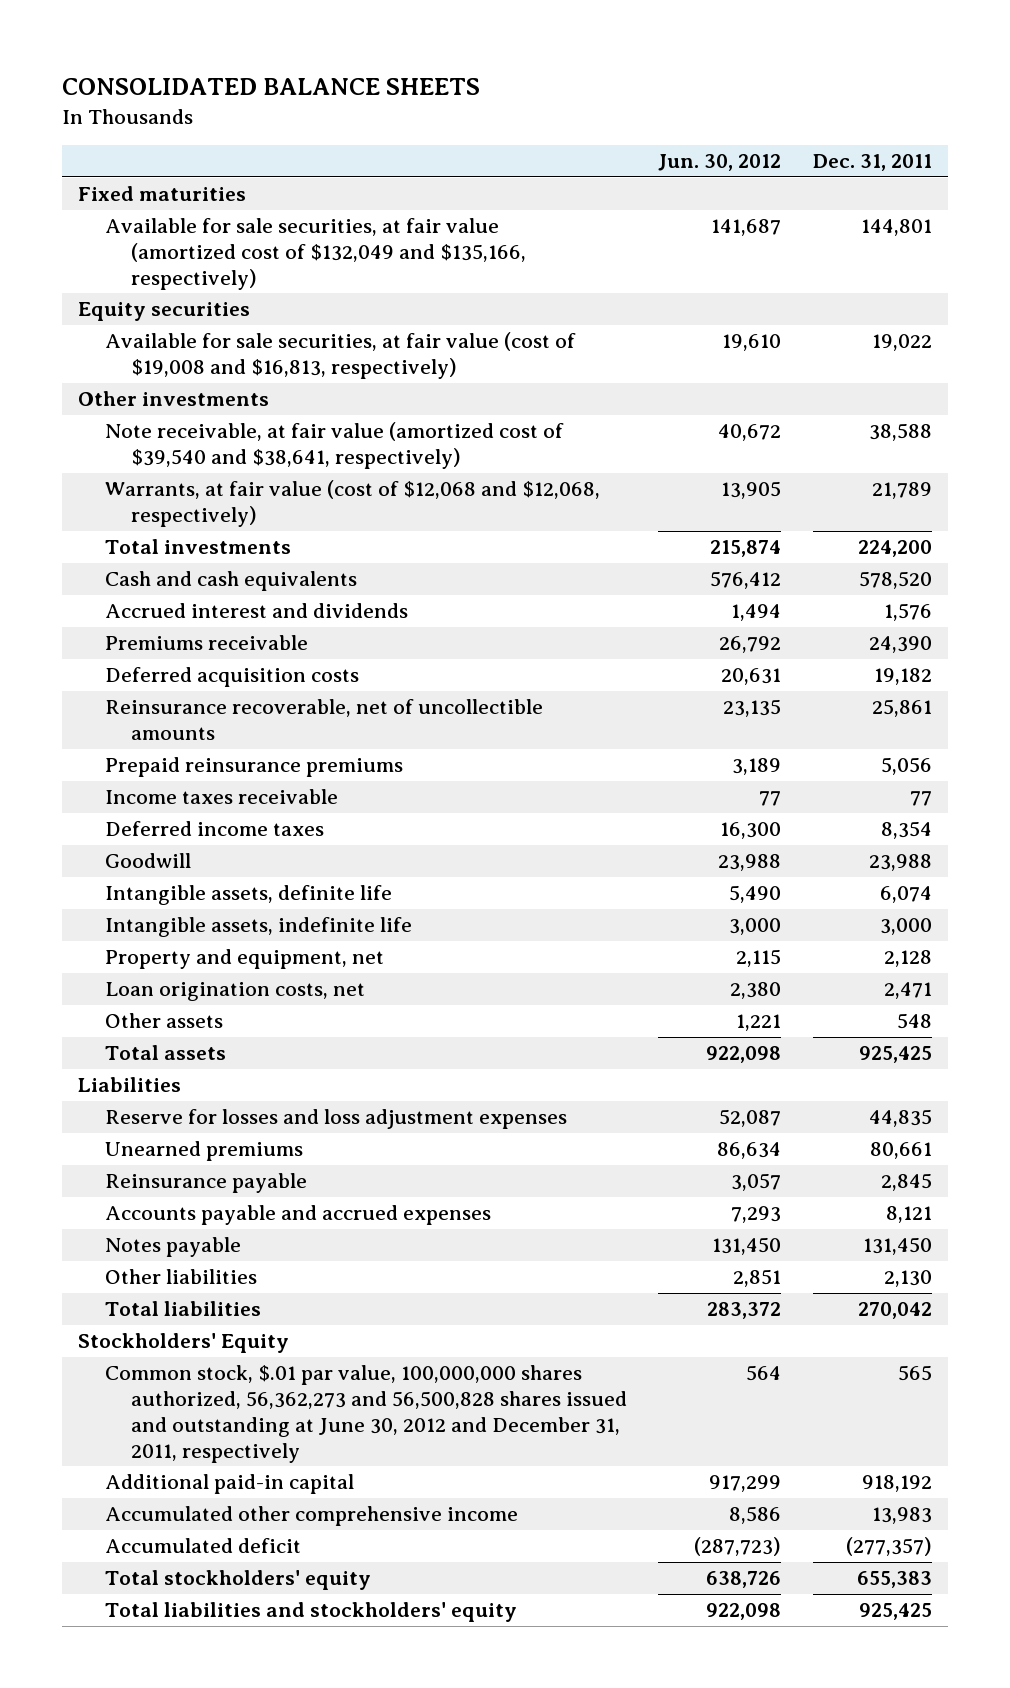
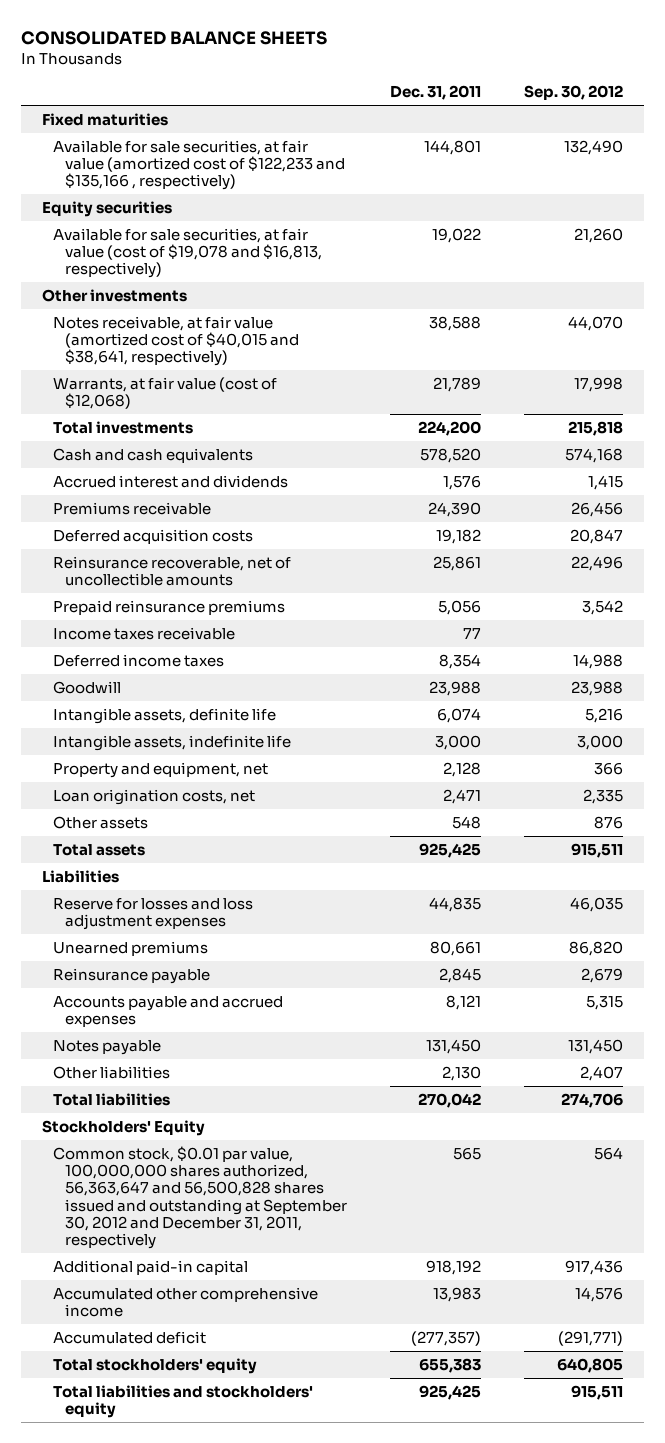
[658,154,782,172] Jun. 30, 2012 -> none
none -> [523,85,623,101] Sep. 30, 2012
[104,218,526,290] Available for sale securities, at fair value (amortized cost of $132,049 and $135,166, respectively) -> [53,139,345,191] Available for sale securities, at fair value (amortized cost of $122,233 and $135,166 , respectively)
[104,332,576,380] Available for sale securities, at fair value (cost of $19,008 and $16,813, respectively) -> [53,227,322,279] Available for sale securities, at fair value (cost of $19,078 and $16,813, respectively)
[104,422,564,470] Note receivable, at fair value (amortized cost of $39,540 and $38,641, respectively) -> [53,315,299,367] Notes receivable, at fair value (amortized cost of $40,015 and $38,641, respectively)
[104,480,600,528] Warrants, at fair value (cost of $12,068 and $12,068, respectively) -> [53,376,278,410] Warrants, at fair value (cost of $12,068)
[104,1365,627,1463] Common stock, $.01 par value, 100,000,000 shares authorized, 56,362,273 and 56,500,828 shares issued and outstanding at June 30, 2012 and December 31, 2011, respectively -> [53,1145,347,1250] Common stock, $0.01 par value, 100,000,000 shares authorized, 56,363,647 and 56,500,828 shares issued and outstanding at September 30, 2012 and December 31, 2011, respectively

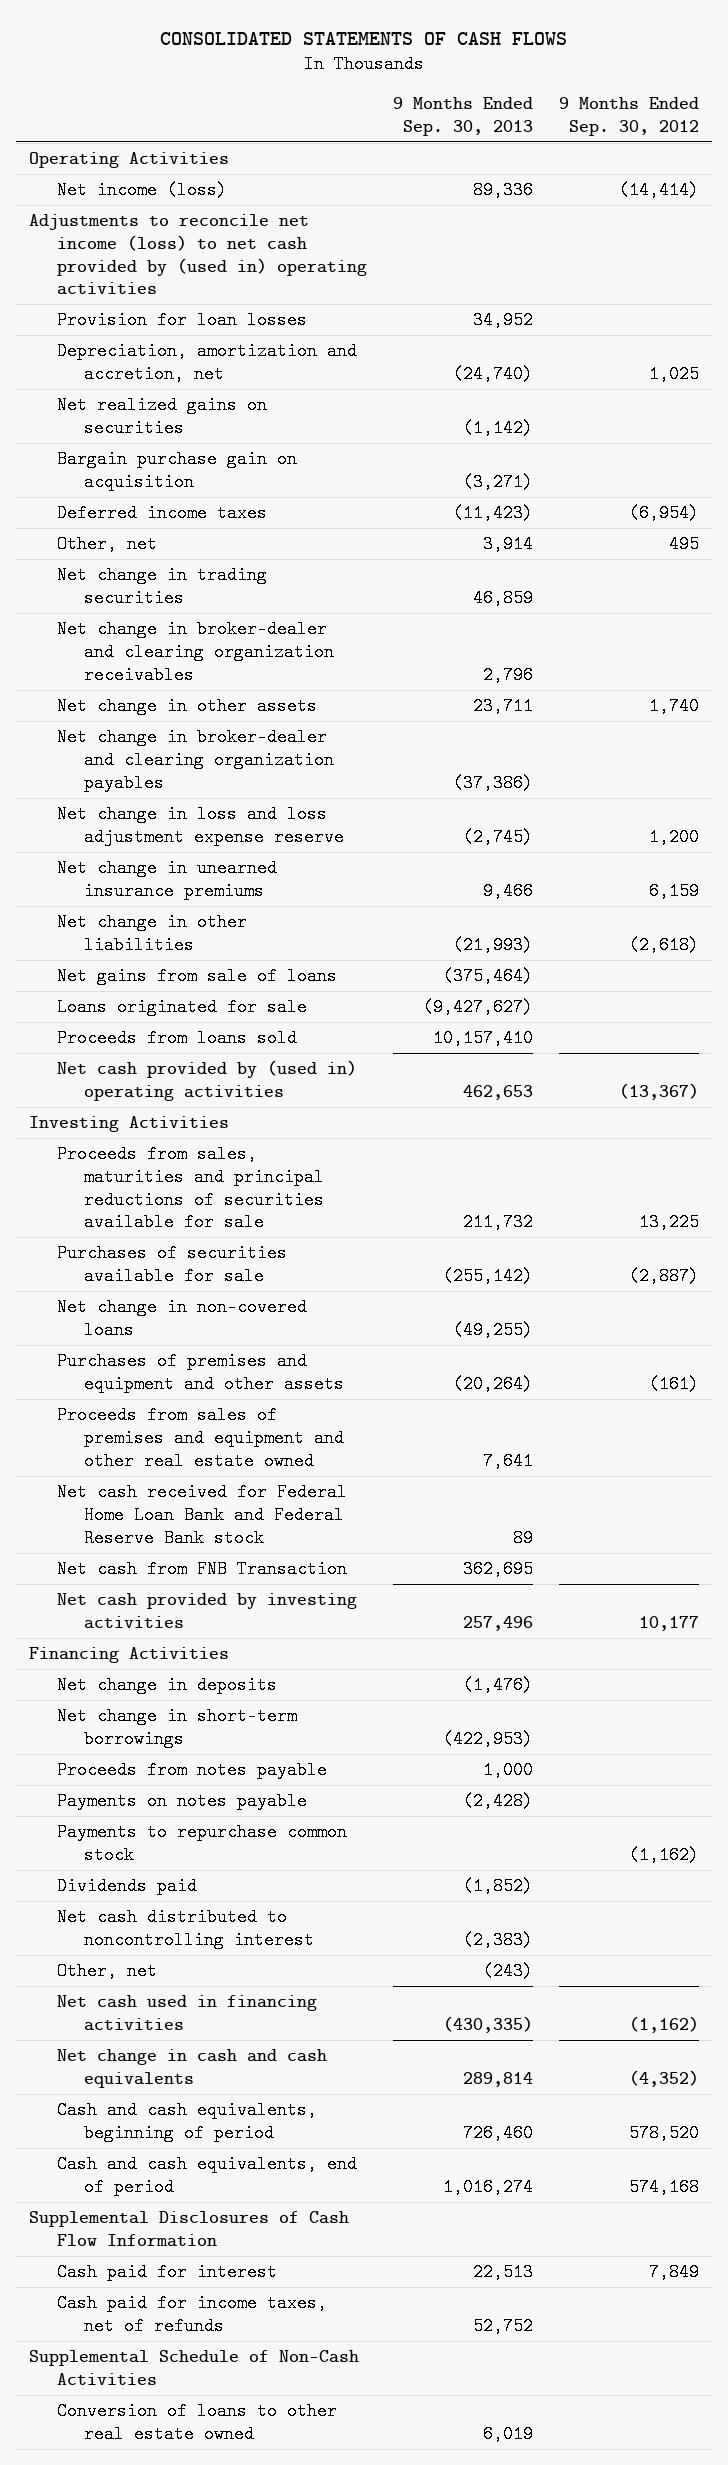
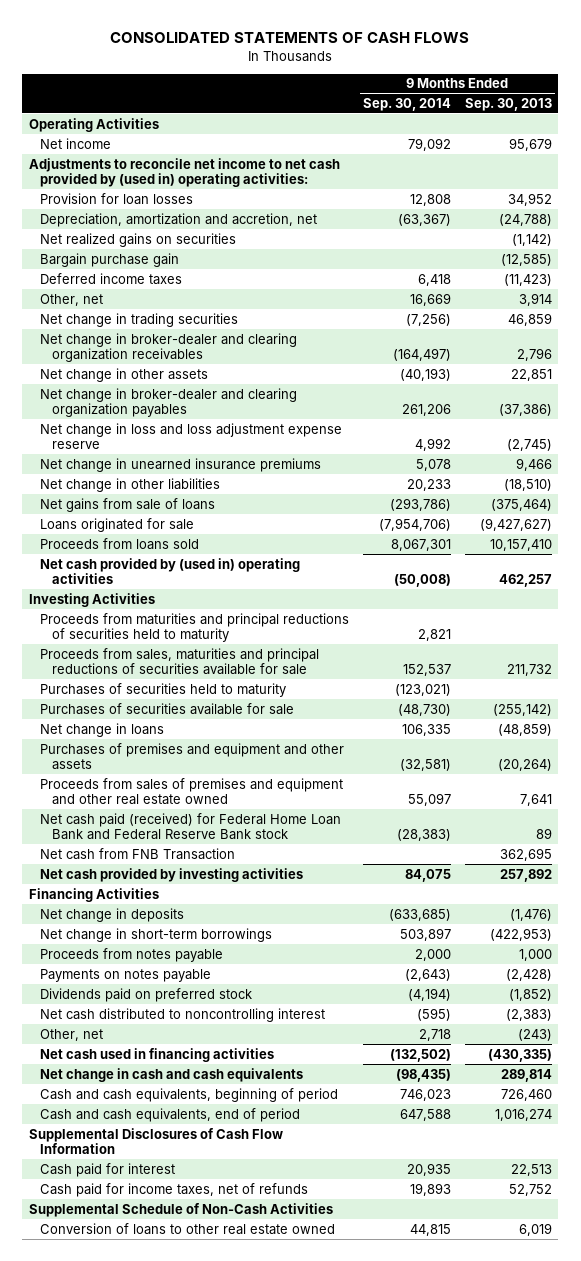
[559,96,700,136] 9 Months Ended Sep. 30, 2012 -> none
none -> [362,97,451,111] Sep. 30, 2014
[56,181,227,200] Net income (loss) -> [40,137,112,149] Net income
[472,181,533,200] 89,336 -> [508,137,552,151] 95,679
[29,214,367,296] Adjustments to reconcile net income (loss) to net cash provided by (used in) operating activities -> [29,157,341,188] Adjustments to reconcile net income to net cash provided by (used in) operating activities:
[452,364,533,383] (24,740) -> [498,213,552,226] (24,788)
[56,450,297,491] Bargain purchase gain on acquisition -> [40,252,180,267] Bargain purchase gain
[462,472,533,491] (3,271) -> [500,253,552,266] (12,585)
[472,697,533,716] 23,711 -> [510,368,552,381] 22,851
[452,935,533,954] (21,993) -> [503,478,552,491] (18,510)
[462,1084,533,1100] 462,653 -> [498,574,552,588] 462,257
none -> [40,612,350,643] Proceeds from maturities and principal reductions of securities held to maturity
none -> [40,682,287,697] Purchases of securities held to maturity
[56,1298,307,1339] Net change in non-covered loans -> [40,722,165,737] Net change in loans
[452,1320,533,1339] (49,255) -> [497,722,552,736] (48,859)
[56,1483,347,1547] Net cash received for Federal Home Loan Bank and Federal Reserve Bank stock -> [40,812,342,841] Net cash paid (received) for Federal Home Loan Bank and Federal Reserve Bank stock
[462,1615,533,1631] 257,496 -> [499,868,552,882] 257,892
[56,1823,347,1864] Payments to repurchase common stock -> none
[56,1877,197,1896] Dividends paid -> [40,987,253,1002] Dividends paid on preferred stock

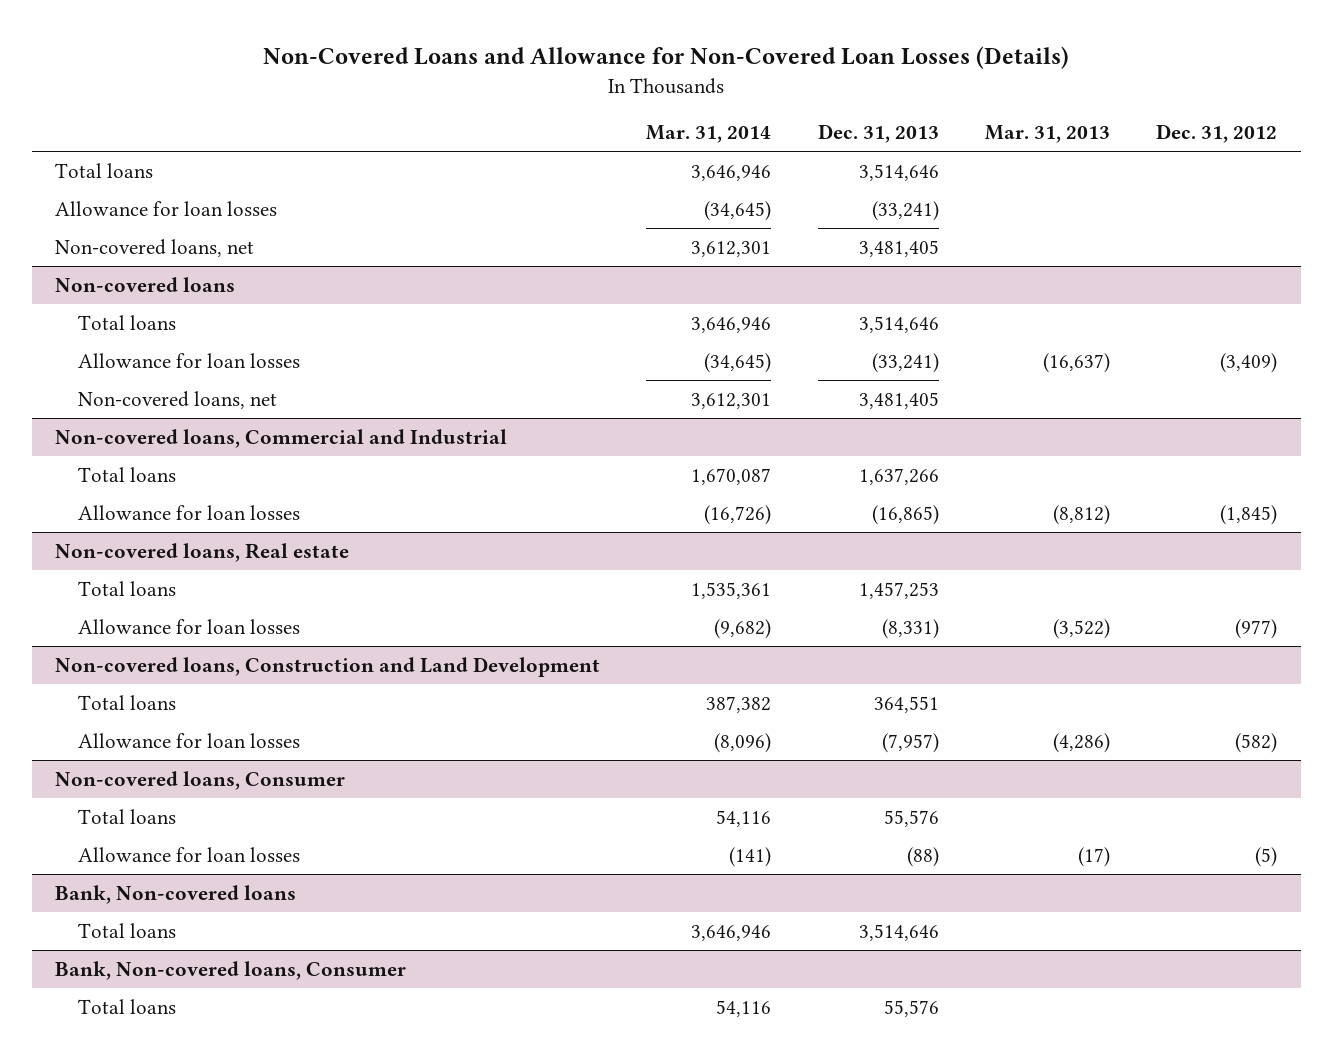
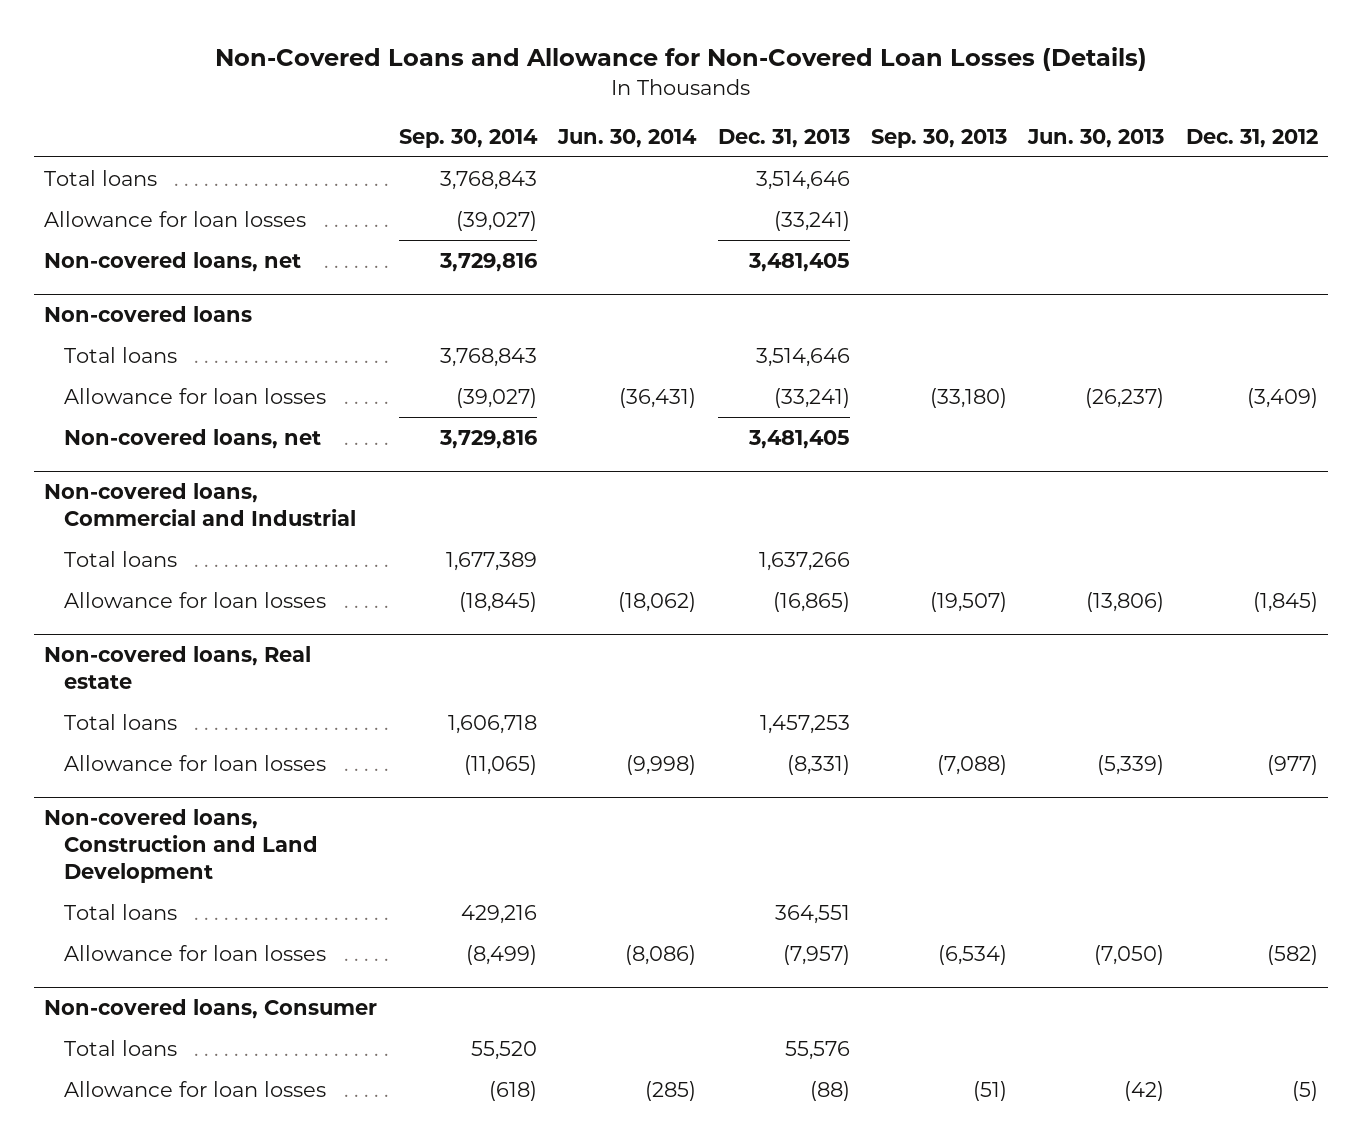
[646,125,772,144] Mar. 31, 2014 -> none
[985,125,1111,144] Mar. 31, 2013 -> none
none -> [398,128,538,148] Sep. 30, 2014
none -> [557,128,698,148] Jun. 30, 2014
none -> [870,128,1007,148] Sep. 30, 2013
none -> [1027,128,1165,148] Jun. 30, 2013
[55,884,297,904] Bank, Non-covered loans -> none
[77,922,176,938] Total loans -> none
[55,960,407,980] Bank, Non-covered loans, Consumer -> none
[77,998,176,1014] Total loans -> none

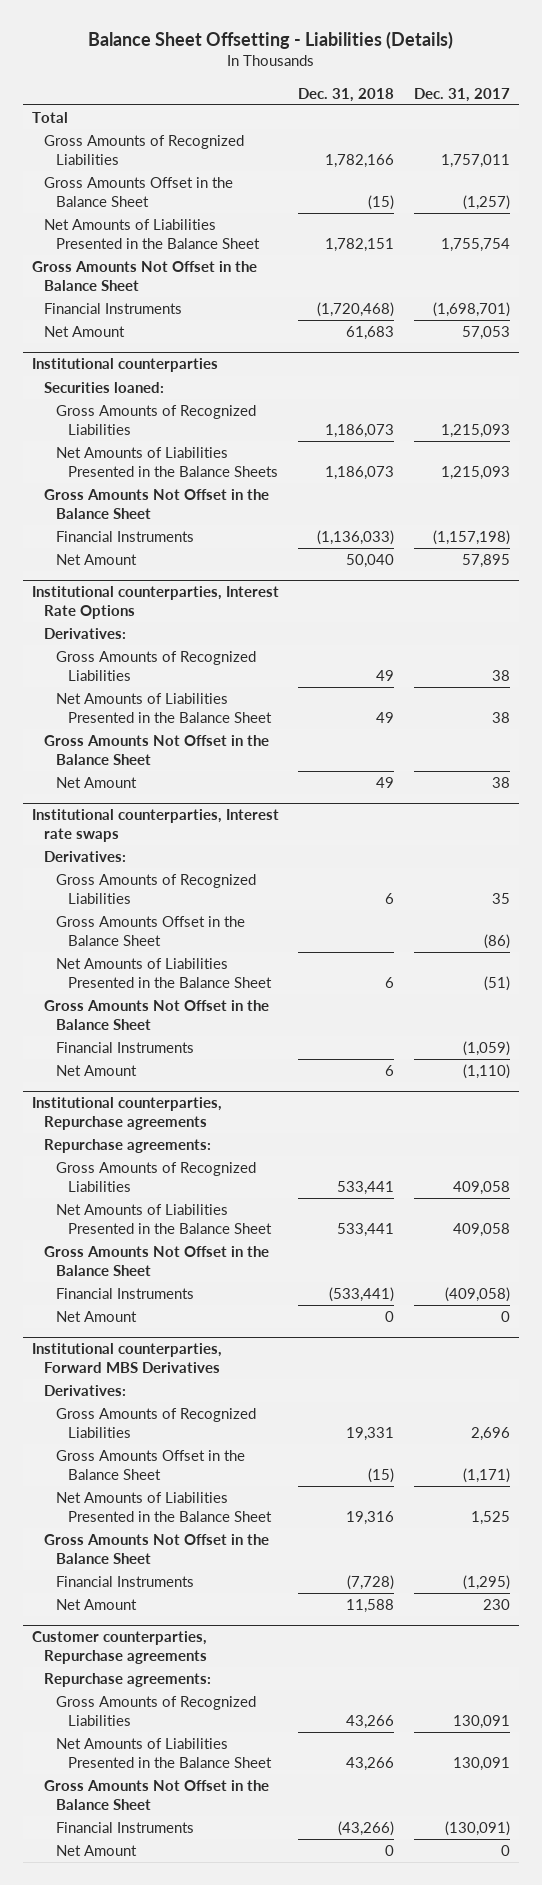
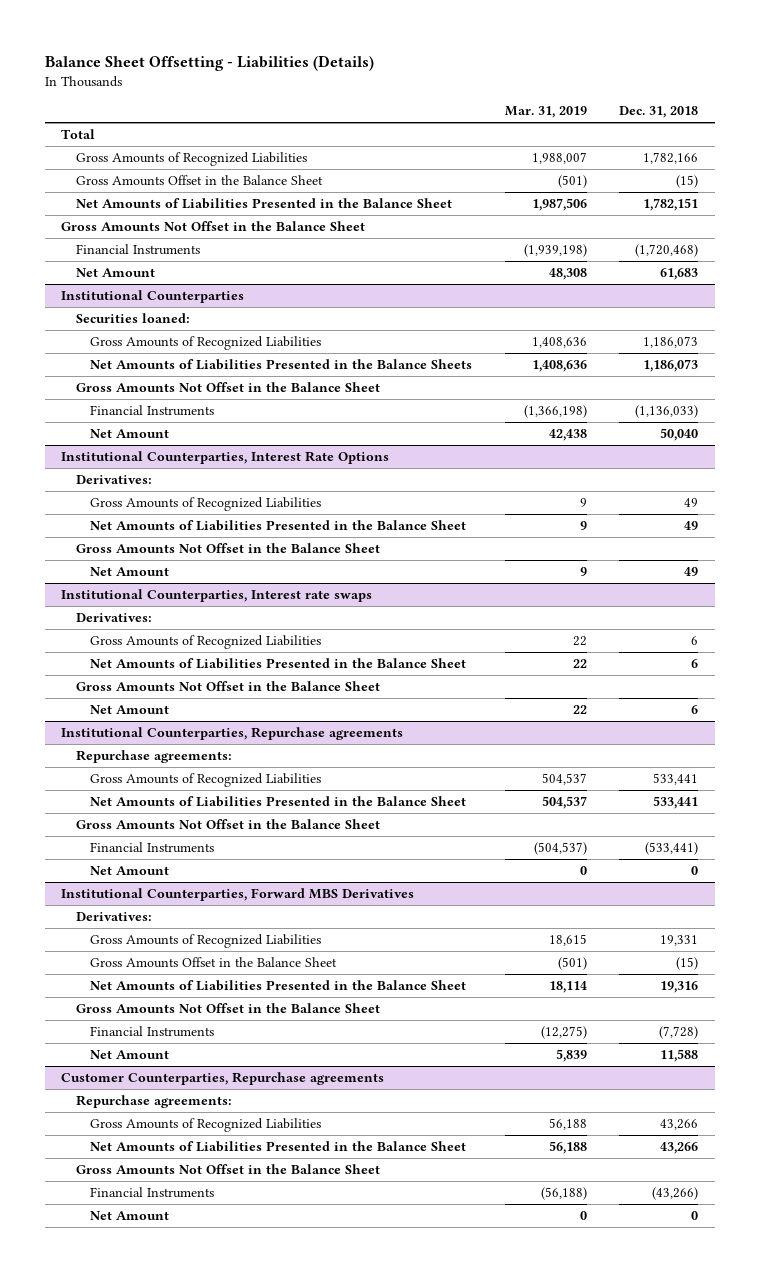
[413,87,510,102] Dec. 31, 2017 -> none
none -> [504,106,587,119] Mar. 31, 2019
[32,358,219,373] Institutional counterparties -> [61,289,245,303] Institutional Counterparties
[32,586,280,619] Institutional counterparties, Interest Rate Options -> [61,450,390,464] Institutional Counterparties, Interest Rate Options
[32,809,280,842] Institutional counterparties, Interest rate swaps -> [61,588,373,602] Institutional Counterparties, Interest rate swaps
[55,916,245,946] Gross Amounts Offset in the Balance Sheet -> none
[55,1042,194,1054] Financial Instruments -> none
[32,1097,223,1130] Institutional counterparties, Repurchase agreements -> [61,726,404,740] Institutional Counterparties, Repurchase agreements
[32,1343,223,1373] Institutional counterparties, Forward MBS Derivatives -> [61,887,415,901] Institutional Counterparties, Forward MBS Derivatives
[32,1631,208,1664] Customer counterparties, Repurchase agreements -> [61,1071,385,1085] Customer Counterparties, Repurchase agreements

